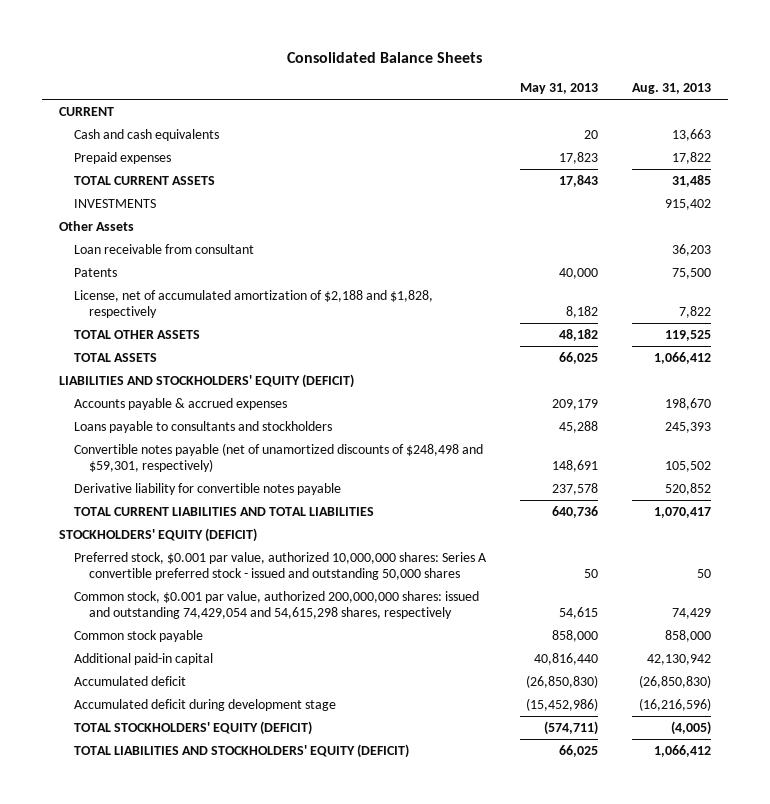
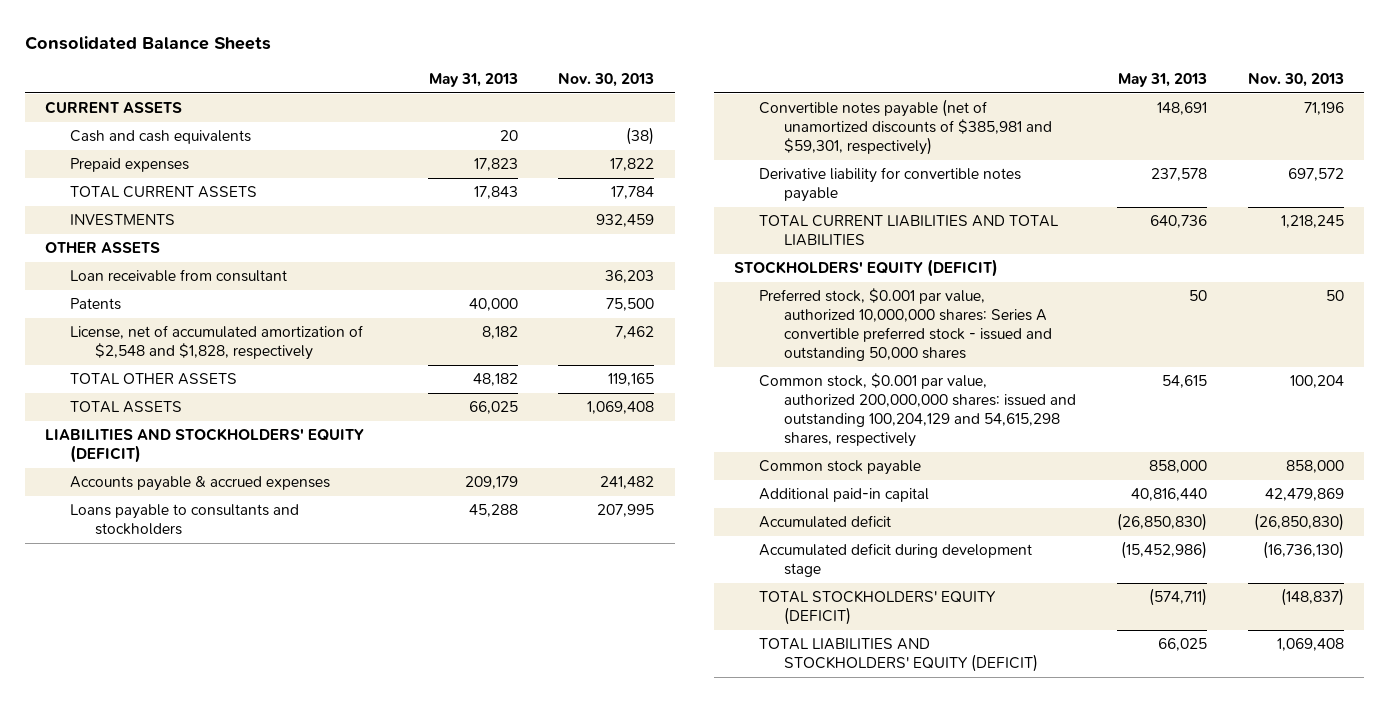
[631,83,711,95] Aug. 31, 2013 -> none
none -> [558,73,655,88] Nov. 30, 2013
[59,106,115,116] CURRENT -> [45,101,183,115] CURRENT ASSETS
[59,220,135,231] Other Assets -> [45,242,161,254] OTHER ASSETS
[73,289,433,318] License, net of accumulated amortization of $2,188 and $1,828, respectively -> [70,325,364,361] License, net of accumulated amortization of $2,548 and $1,828, respectively
[73,442,483,472] Convertible notes payable (net of unamortized discounts of $248,498 and $59,301, respectively) -> [759,99,1052,156] Convertible notes payable (net of unamortized discounts of $385,981 and $59,301, respectively)
[73,590,479,619] Common stock, $0.001 par value, authorized 200,000,000 shares: issued and outstanding 74,429,054 and 54,615,298 shares, respectively -> [759,373,1076,448] Common stock, $0.001 par value, authorized 200,000,000 shares: issued and outstanding 100,204,129 and 54,615,298 shares, respectively

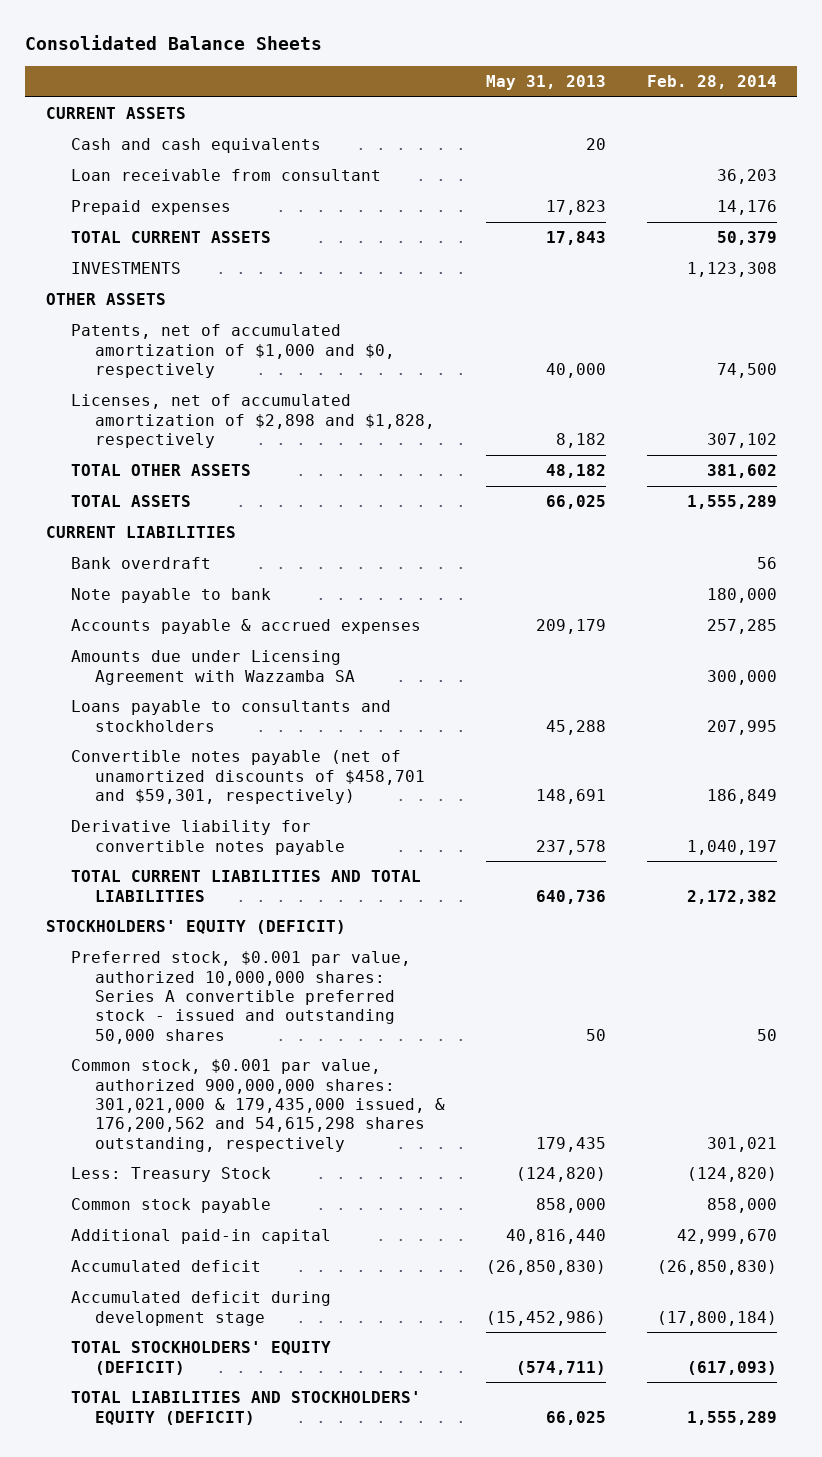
[558,73,655,88] Nov. 30, 2013 -> none
none -> [646,74,777,89] Feb. 28, 2014
[70,269,288,283] Loan receivable from consultant -> [70,169,381,182] Loan receivable from consultant
[70,298,122,311] Patents -> [70,324,396,378] Patents, net of accumulated amortization of $1,000 and $0, respectively
[70,325,364,361] License, net of accumulated amortization of $2,548 and $1,828, respectively -> [70,394,436,448] Licenses, net of accumulated amortization of $2,898 and $1,828, respectively
[45,428,365,464] LIABILITIES AND STOCKHOLDERS' EQUITY (DEFICIT) -> none
none -> [45,526,236,539] CURRENT LIABILITIES
none -> [70,557,211,570] Bank overdraft
none -> [70,588,271,604] Note payable to bank
none -> [70,650,356,685] Amounts due under Licensing Agreement with Wazzamba SA
[759,99,1052,156] Convertible notes payable (net of unamortized discounts of $385,981 and $59,301, respectively) -> [70,750,426,804] Convertible notes payable (net of unamortized discounts of $458,701 and $59,301, respectively)
[759,373,1076,448] Common stock, $0.001 par value, authorized 200,000,000 shares: issued and outstanding 100,204,129 and 54,615,298 shares, respectively -> [70,1059,446,1152] Common stock, $0.001 par value, authorized 900,000,000 shares: 301,021,000 & 179,435,000 issued, & 176,200,562 and 54,615,298 shares outstanding, respectively
[1161,375,1207,389] 54,615 -> [536,1136,607,1152] 179,435
none -> [70,1167,271,1183] Less: Treasury Stock

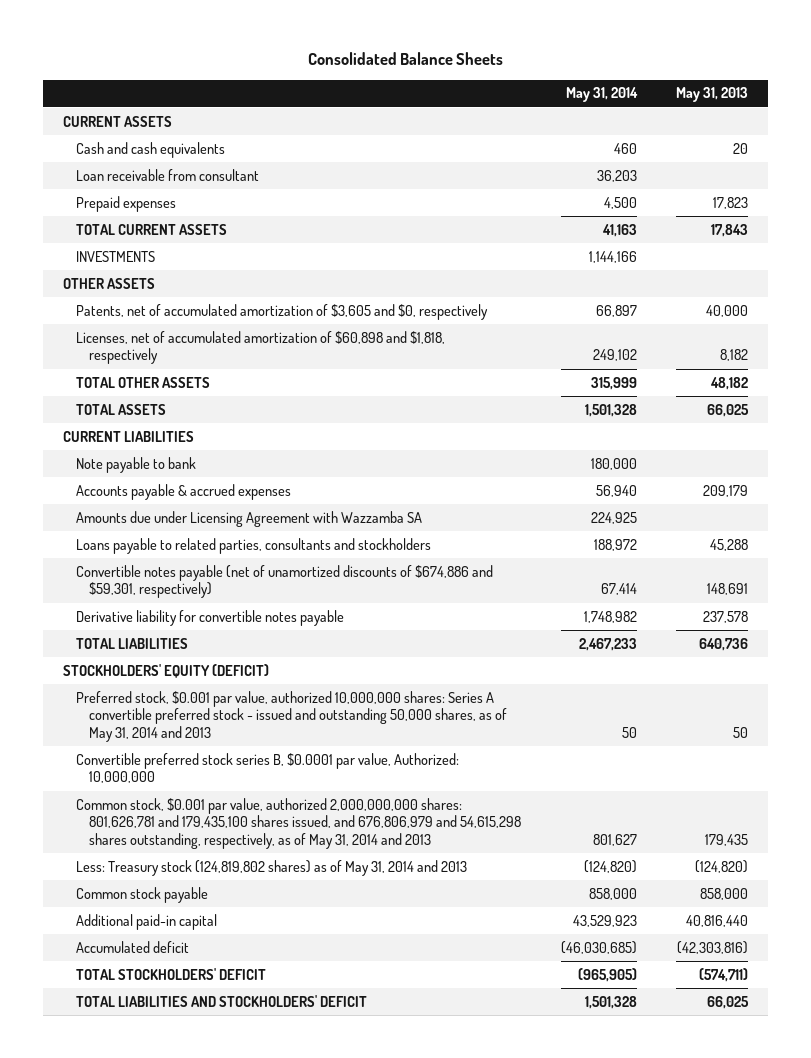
[646,74,777,89] Feb. 28, 2014 -> none
none -> [565,87,638,103] May 31, 2014
[70,324,396,378] Patents, net of accumulated amortization of $1,000 and $0, respectively -> [76,303,489,320] Patents, net of accumulated amortization of $3,605 and $0, respectively
[70,394,436,448] Licenses, net of accumulated amortization of $2,898 and $1,828, respectively -> [76,330,446,365] Licenses, net of accumulated amortization of $60,898 and $1,818, respectively
[70,557,211,570] Bank overdraft -> none
[70,700,391,732] Loans payable to consultants and stockholders -> [76,537,432,554] Loans payable to related parties, consultants and stockholders
[70,750,426,804] Convertible notes payable (net of unamortized discounts of $458,701 and $59,301, respectively) -> [76,564,494,599] Convertible notes payable (net of unamortized discounts of $674,886 and $59,301, respectively)
[70,870,421,902] TOTAL CURRENT LIABILITIES AND TOTAL LIABILITIES -> [76,637,189,649] TOTAL LIABILITIES
[70,951,411,1044] Preferred stock, $0.001 par value, authorized 10,000,000 shares: Series A convertible preferred stock - issued and outstanding 50,000 shares -> [76,690,508,742] Preferred stock, $0.001 par value, authorized 10,000,000 shares: Series A convertible preferred stock - issued and outstanding 50,000 shares, as of May 31, 2014 and 2013
none -> [76,752,460,784] Convertible preferred stock series B, $0.0001 par value, Authorized: 10,000,000
[70,1059,446,1152] Common stock, $0.001 par value, authorized 900,000,000 shares: 301,021,000 & 179,435,000 issued, & 176,200,562 and 54,615,298 shares outstanding, respectively -> [76,797,522,849] Common stock, $0.001 par value, authorized 2,000,000,000 shares: 801,626,781 and 179,435,100 shares issued, and 676,806,979 and 54,615,298 shares outstanding, respectively, as of May 31, 2014 and 2013
[70,1167,271,1183] Less: Treasury Stock -> [76,859,468,876] Less: Treasury stock (124,819,802 shares) as of May 31, 2014 and 2013
[70,1291,331,1326] Accumulated deficit during development stage -> none
[486,1260,607,1276] (26,850,830) -> [677,940,749,954] (42,303,816)
[70,1341,331,1375] TOTAL STOCKHOLDERS' EQUITY (DEFICIT) -> [76,967,267,980] TOTAL STOCKHOLDERS' DEFICIT
[70,1391,421,1425] TOTAL LIABILITIES AND STOCKHOLDERS' EQUITY (DEFICIT) -> [76,994,368,1007] TOTAL LIABILITIES AND STOCKHOLDERS' DEFICIT

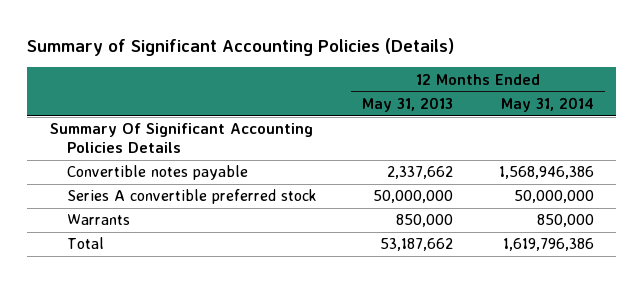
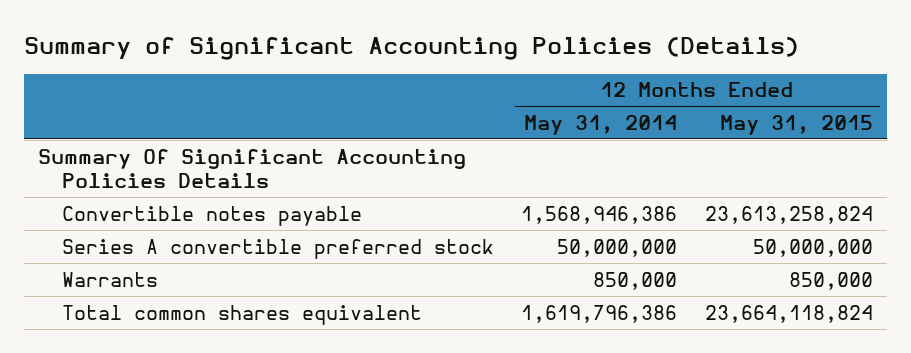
[362,97,454,113] May 31, 2013 -> none
none -> [719,114,873,135] May 31, 2015
[66,237,104,250] Total -> [61,304,422,325] Total common shares equivalent

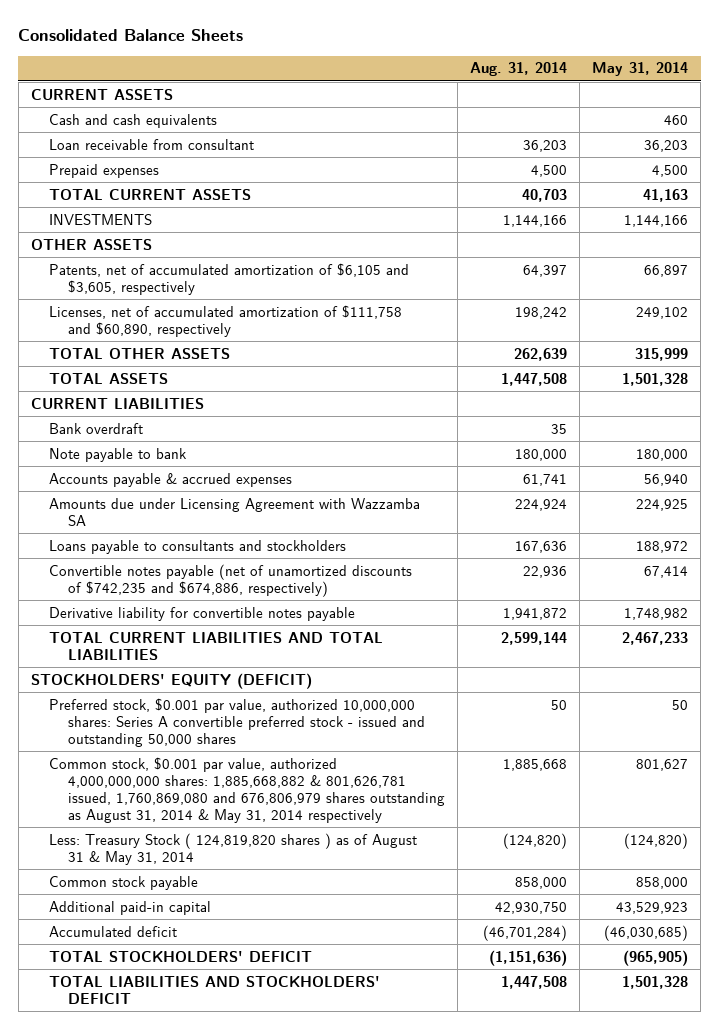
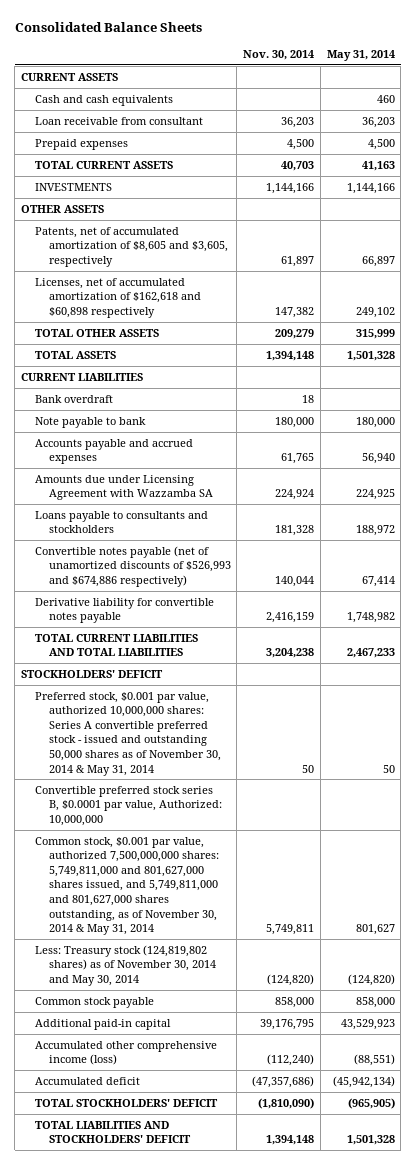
[470,62,568,77] Aug. 31, 2014 -> none
none -> [243,50,315,61] Nov. 30, 2014
[49,262,410,295] Patents, net of accumulated amortization of $6,105 and $3,605, respectively -> [34,226,228,267] Patents, net of accumulated amortization of $8,605 and $3,605, respectively
[49,304,403,337] Licenses, net of accumulated amortization of $111,758 and $60,890, respectively -> [34,277,201,318] Licenses, net of accumulated amortization of $162,618 and $60,898 respectively
[49,472,293,487] Accounts payable & accrued expenses -> [34,438,193,465] Accounts payable and accrued expenses
[49,563,413,597] Convertible notes payable (net of unamortized discounts of $742,235 and $674,886, respectively) -> [34,545,231,587] Convertible notes payable (net of unamortized discounts of $526,993 and $674,886 respectively)
[30,672,312,689] STOCKHOLDERS' EQUITY (DEFICIT) -> [20,669,163,678] STOCKHOLDERS' DEFICIT
[49,697,426,747] Preferred stock, $0.001 par value, authorized 10,000,000 shares: Series A convertible preferred stock - issued and outstanding 50,000 shares -> [34,691,221,776] Preferred stock, $0.001 par value, authorized 10,000,000 shares: Series A convertible preferred stock - issued and outstanding 50,000 shares as of November 30, 2014 & May 31, 2014
none -> [34,785,222,826] Convertible preferred stock series B, $0.0001 par value, Authorized: 10,000,000
[49,756,446,824] Common stock, $0.001 par value, authorized 4,000,000,000 shares: 1,885,668,882 & 801,626,781 issued, 1,760,869,080 and 676,806,979 shares outstanding as August 31, 2014 & May 31, 2014 respectively -> [34,836,219,936] Common stock, $0.001 par value, authorized 7,500,000,000 shares: 5,749,811,000 and 801,627,000 shares issued, and 5,749,811,000 and 801,627,000 shares outstanding, as of November 30, 2014 & May 31, 2014
[49,832,418,865] Less: Treasury Stock ( 124,819,820 shares ) as of August 31 & May 31, 2014 -> [34,944,216,986] Less: Treasury stock (124,819,802 shares) as of November 30, 2014 and May 30, 2014
none -> [34,1040,217,1066] Accumulated other comprehensive income (loss)
[604,924,689,941] (46,030,685) -> [332,1075,395,1088] (45,942,134)

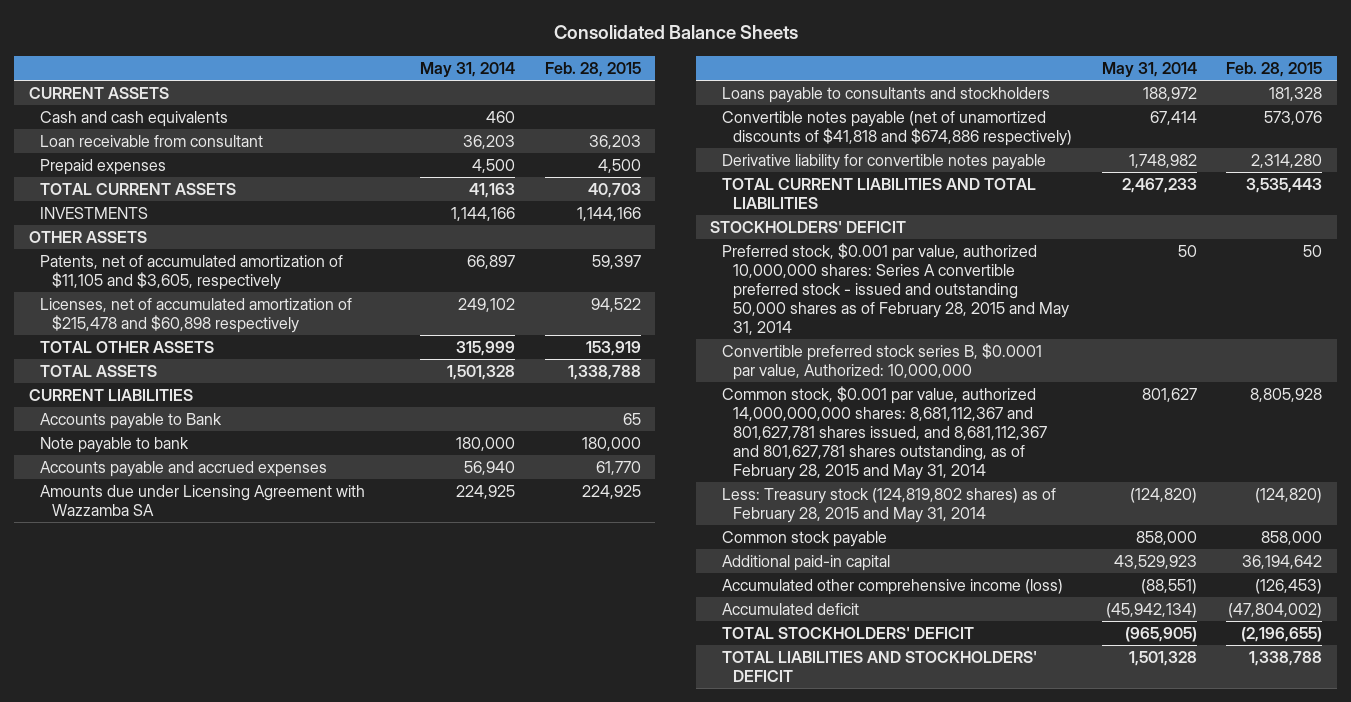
[243,50,315,61] Nov. 30, 2014 -> none
none -> [544,61,641,77] Feb. 28, 2015
[34,226,228,267] Patents, net of accumulated amortization of $8,605 and $3,605, respectively -> [40,255,344,291] Patents, net of accumulated amortization of $11,105 and $3,605, respectively
[34,277,201,318] Licenses, net of accumulated amortization of $162,618 and $60,898 respectively -> [40,298,353,334] Licenses, net of accumulated amortization of $215,478 and $60,898 respectively
[34,394,113,403] Bank overdraft -> none
none -> [40,413,223,430] Accounts payable to Bank
[34,545,231,587] Convertible notes payable (net of unamortized discounts of $526,993 and $674,886 respectively) -> [721,111,1073,147] Convertible notes payable (net of unamortized discounts of $41,818 and $674,886 respectively)
[34,691,221,776] Preferred stock, $0.001 par value, authorized 10,000,000 shares: Series A convertible preferred stock - issued and outstanding 50,000 shares as of November 30, 2014 & May 31, 2014 -> [721,243,1070,335] Preferred stock, $0.001 par value, authorized 10,000,000 shares: Series A convertible preferred stock - issued and outstanding 50,000 shares as of February 28, 2015 and May 31, 2014
[34,836,219,936] Common stock, $0.001 par value, authorized 7,500,000,000 shares: 5,749,811,000 and 801,627,000 shares issued, and 5,749,811,000 and 801,627,000 shares outstanding, as of November 30, 2014 & May 31, 2014 -> [721,386,1048,480] Common stock, $0.001 par value, authorized 14,000,000,000 shares: 8,681,112,367 and 801,627,781 shares issued, and 8,681,112,367 and 801,627,781 shares outstanding, as of February 28, 2015 and May 31, 2014
[34,944,216,986] Less: Treasury stock (124,819,802 shares) as of November 30, 2014 and May 30, 2014 -> [721,488,1056,524] Less: Treasury stock (124,819,802 shares) as of February 28, 2015 and May 31, 2014

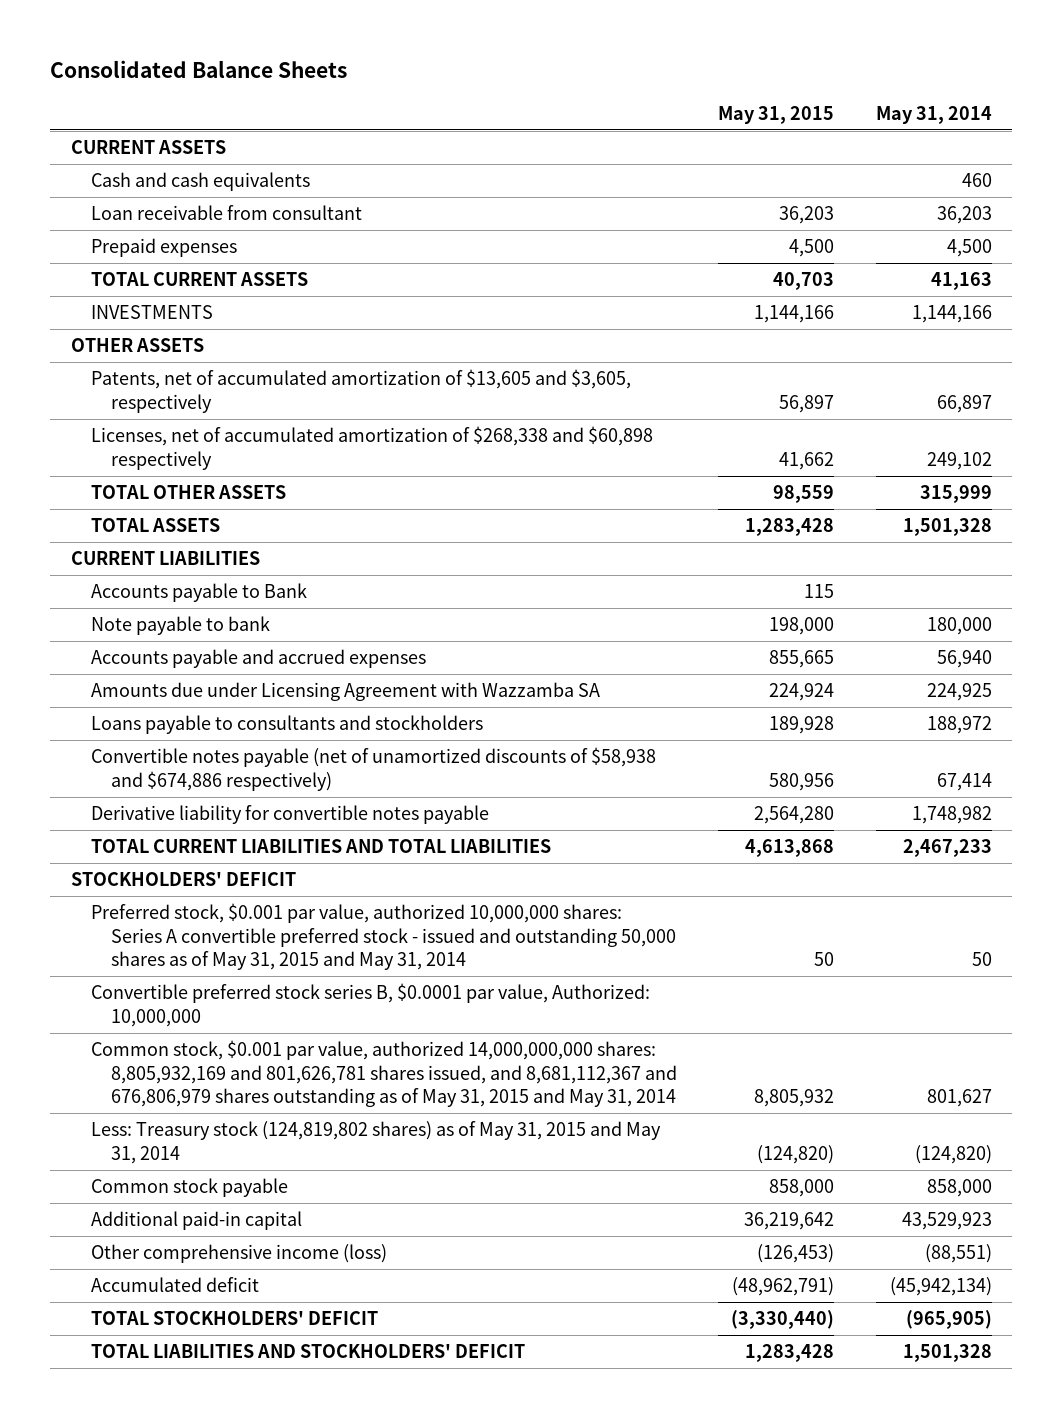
[544,61,641,77] Feb. 28, 2015 -> none
none -> [718,105,835,124] May 31, 2015
[40,255,344,291] Patents, net of accumulated amortization of $11,105 and $3,605, respectively -> [90,369,631,413] Patents, net of accumulated amortization of $13,605 and $3,605, respectively
[40,298,353,334] Licenses, net of accumulated amortization of $215,478 and $60,898 respectively -> [90,426,653,470] Licenses, net of accumulated amortization of $268,338 and $60,898 respectively
[721,111,1073,147] Convertible notes payable (net of unamortized discounts of $41,818 and $674,886 respectively) -> [90,747,656,791] Convertible notes payable (net of unamortized discounts of $58,938 and $674,886 respectively)
[721,243,1070,335] Preferred stock, $0.001 par value, authorized 10,000,000 shares: Series A convertible preferred stock - issued and outstanding 50,000 shares as of February 28, 2015 and May 31, 2014 -> [90,903,676,971] Preferred stock, $0.001 par value, authorized 10,000,000 shares: Series A convertible preferred stock - issued and outstanding 50,000 shares as of May 31, 2015 and May 31, 2014
[721,386,1048,480] Common stock, $0.001 par value, authorized 14,000,000,000 shares: 8,681,112,367 and 801,627,781 shares issued, and 8,681,112,367 and 801,627,781 shares outstanding, as of February 28, 2015 and May 31, 2014 -> [90,1040,677,1108] Common stock, $0.001 par value, authorized 14,000,000,000 shares: 8,805,932,169 and 801,626,781 shares issued, and 8,681,112,367 and 676,806,979 shares outstanding as of May 31, 2015 and May 31, 2014
[721,488,1056,524] Less: Treasury stock (124,819,802 shares) as of February 28, 2015 and May 31, 2014 -> [90,1121,661,1164] Less: Treasury stock (124,819,802 shares) as of May 31, 2015 and May 31, 2014
[721,579,1063,596] Accumulated other comprehensive income (loss) -> [90,1244,387,1264] Other comprehensive income (loss)

